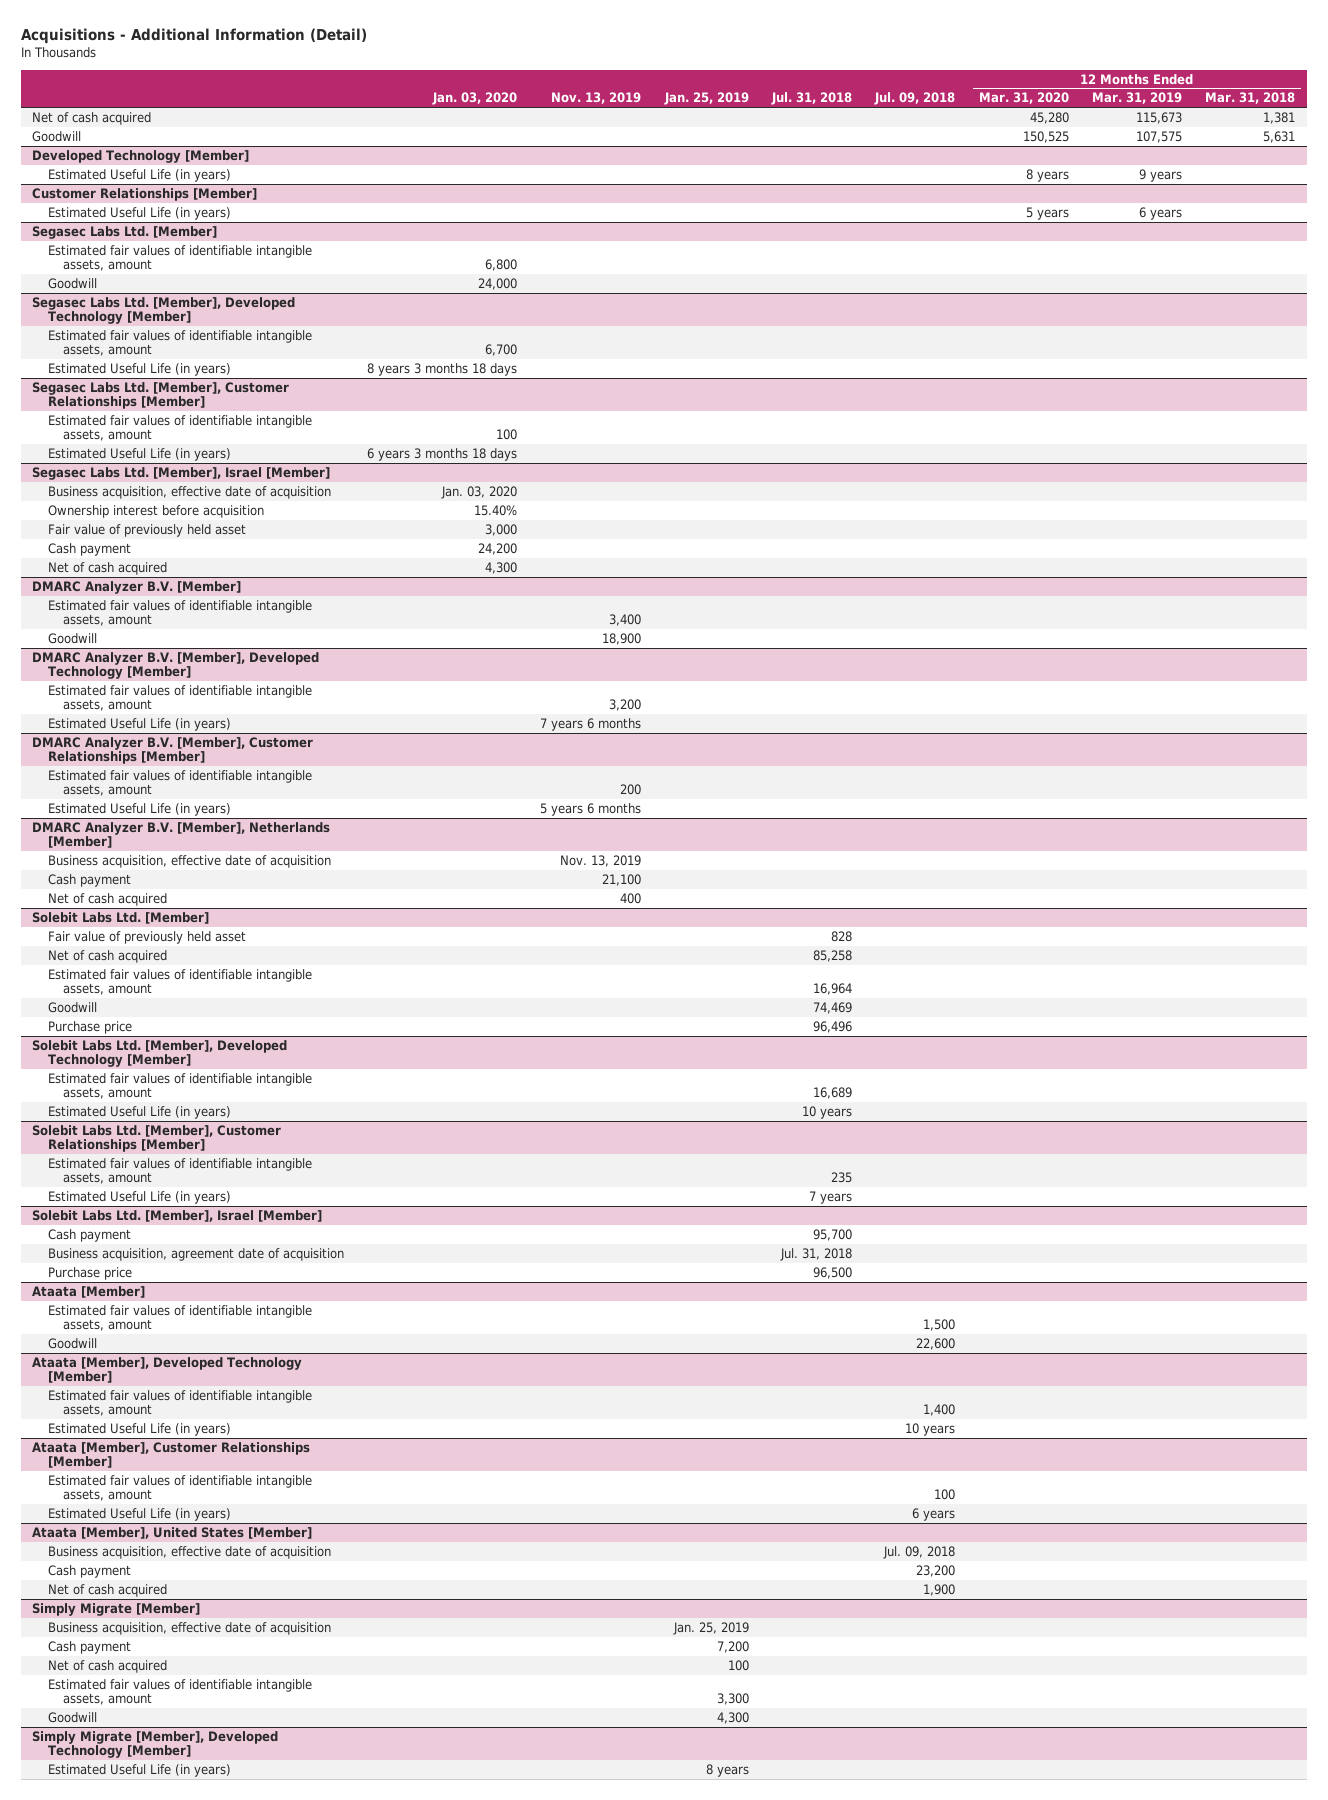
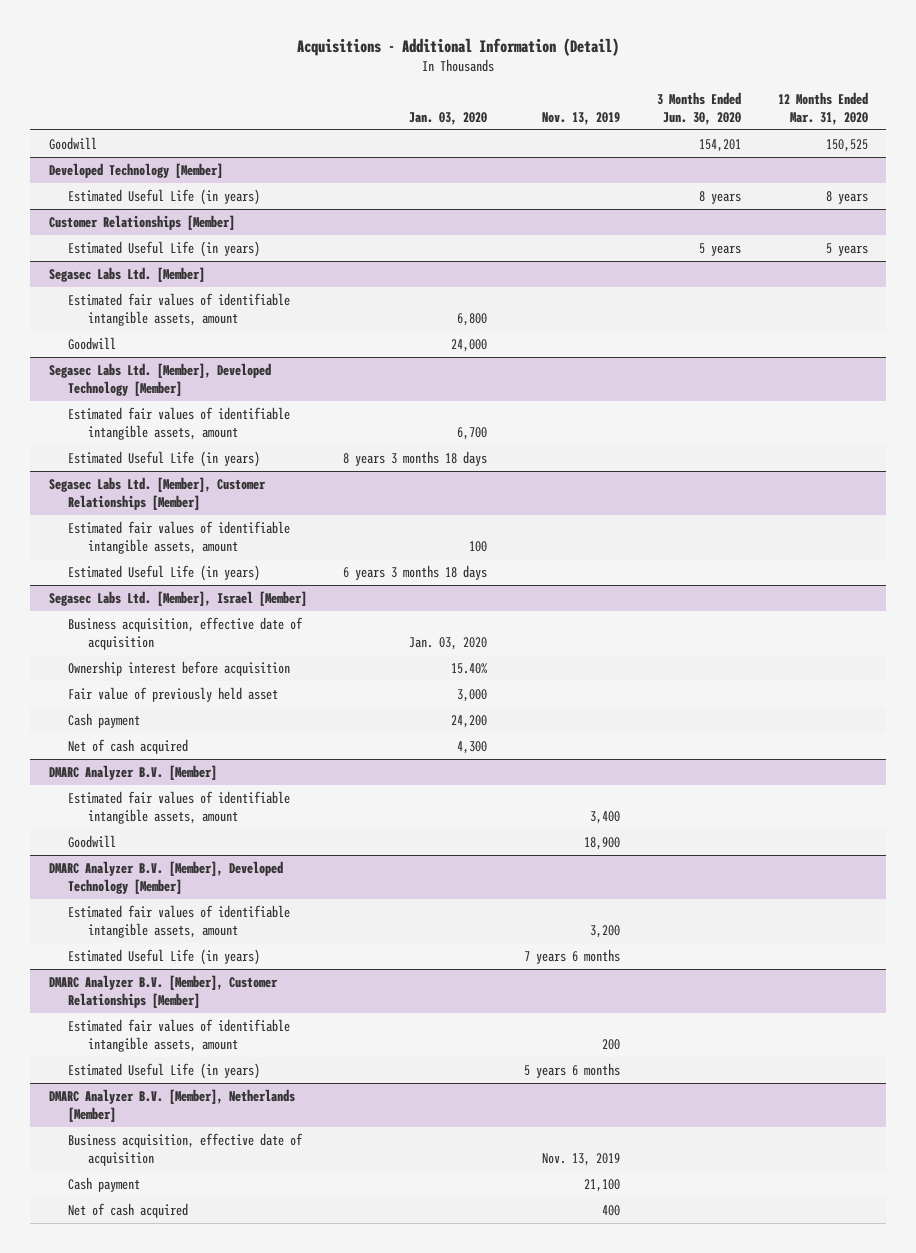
[663,92,749,106] Jan. 25, 2019 -> none
[770,92,852,106] Jul. 31, 2018 -> none
[874,92,956,106] Jul. 09, 2018 -> none
[1091,92,1182,105] Mar. 31, 2019 -> none
[1205,92,1296,105] Mar. 31, 2018 -> none
none -> [656,91,741,125] 3 Months Ended Jun. 30, 2020
[32,111,152,125] Net of cash acquired -> none
[32,911,210,924] Solebit Labs Ltd. [Member] -> none
[47,930,246,944] Fair value of previously held asset -> none
[47,949,167,963] Net of cash acquired -> none
[47,968,312,996] Estimated fair values of identifiable intangible assets, amount -> none
[47,1001,97,1013] Goodwill -> none
[47,1020,132,1034] Purchase price -> none
[32,1039,288,1068] Solebit Labs Ltd. [Member], Developed Technology [Member] -> none
[47,1072,312,1100] Estimated fair values of identifiable intangible assets, amount -> none
[47,1105,231,1119] Estimated Useful Life (in years) -> none
[32,1124,282,1153] Solebit Labs Ltd. [Member], Customer Relationships [Member] -> none
[47,1157,312,1185] Estimated fair values of identifiable intangible assets, amount -> none
[47,1190,231,1204] Estimated Useful Life (in years) -> none
[32,1209,323,1222] Solebit Labs Ltd. [Member], Israel [Member] -> none
[47,1228,131,1242] Cash payment -> none
[47,1247,344,1261] Business acquisition, agreement date of acquisition -> none
[47,1266,132,1280] Purchase price -> none
[32,1285,146,1298] Ataata [Member] -> none
[47,1304,312,1332] Estimated fair values of identifiable intangible assets, amount -> none
[47,1337,97,1349] Goodwill -> none
[32,1356,303,1384] Ataata [Member], Developed Technology [Member] -> none
[47,1389,312,1417] Estimated fair values of identifiable intangible assets, amount -> none
[47,1422,231,1436] Estimated Useful Life (in years) -> none
[32,1441,311,1469] Ataata [Member], Customer Relationships [Member] -> none
[47,1474,312,1502] Estimated fair values of identifiable intangible assets, amount -> none
[47,1507,231,1521] Estimated Useful Life (in years) -> none
[32,1526,313,1539] Ataata [Member], United States [Member] -> none
[47,1545,331,1559] Business acquisition, effective date of acquisition -> none
[47,1564,131,1578] Cash payment -> none
[47,1583,167,1597] Net of cash acquired -> none
[32,1602,201,1616] Simply Migrate [Member] -> none
[47,1621,331,1635] Business acquisition, effective date of acquisition -> none
[47,1640,131,1654] Cash payment -> none
[47,1659,167,1673] Net of cash acquired -> none
[47,1678,312,1706] Estimated fair values of identifiable intangible assets, amount -> none
[47,1711,97,1723] Goodwill -> none
[32,1730,279,1759] Simply Migrate [Member], Developed Technology [Member] -> none
[47,1763,231,1777] Estimated Useful Life (in years) -> none

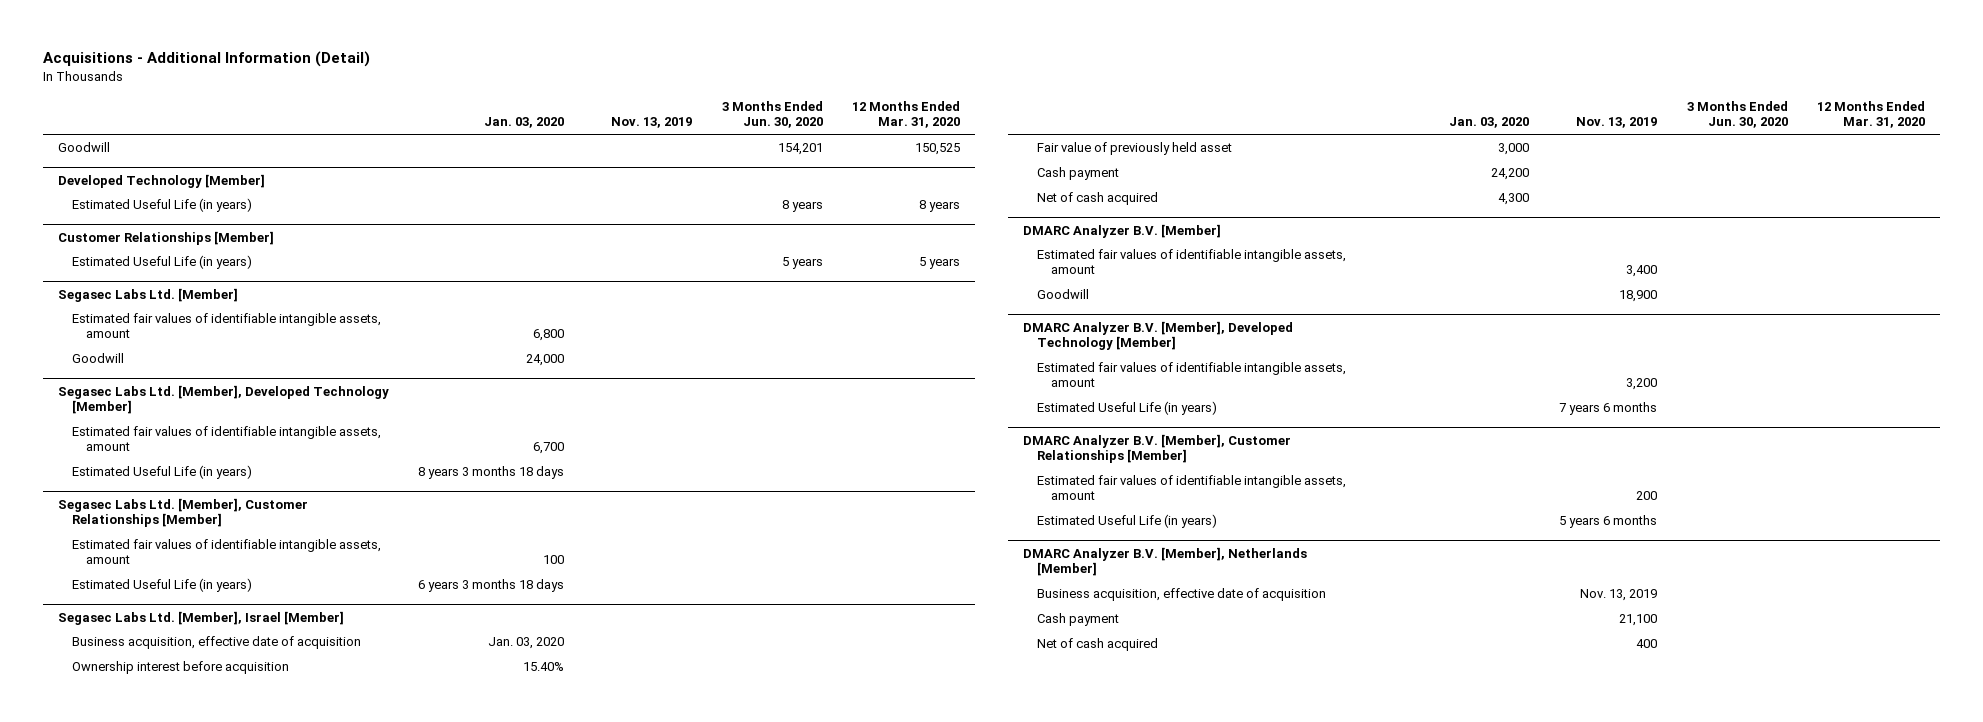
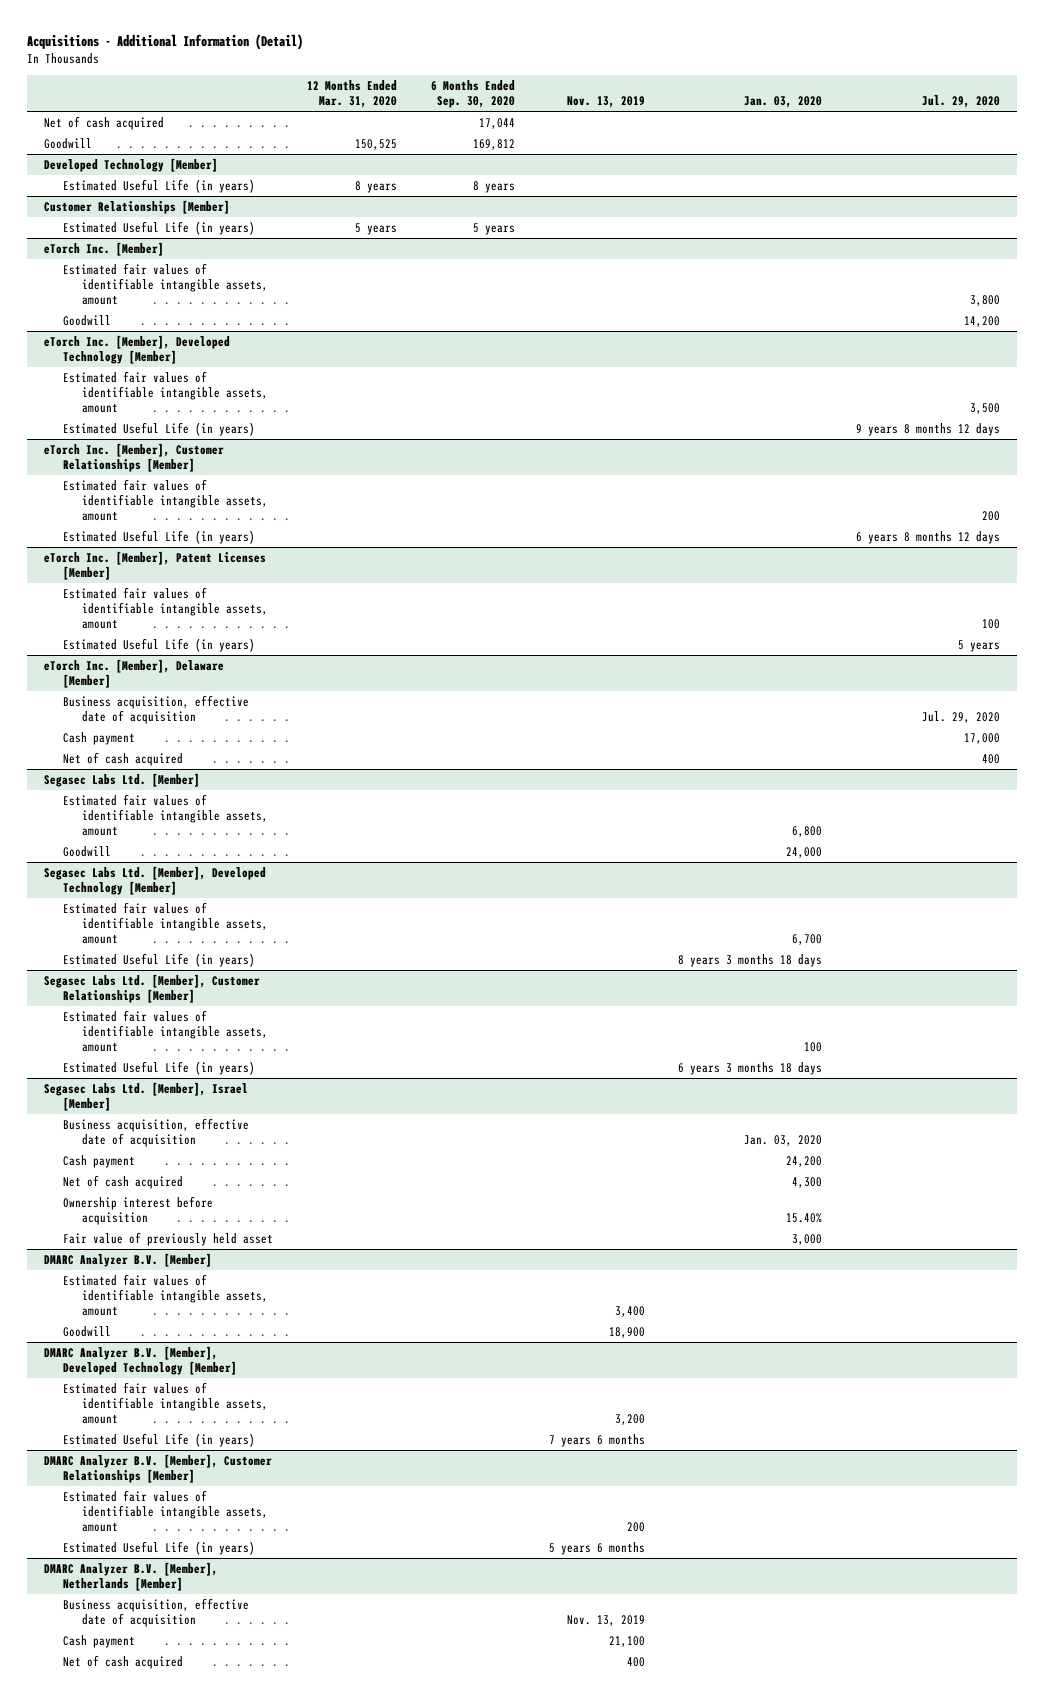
[721,101,823,129] 3 Months Ended Jun. 30, 2020 -> none
none -> [430,79,515,109] 6 Months Ended Sep. 30, 2020
none -> [922,95,1001,109] Jul. 29, 2020
none -> [43,115,164,130] Net of cash acquired
none -> [43,241,164,256] eTorch Inc. [Member]
none -> [62,262,268,306] Estimated fair values of identifiable intangible assets, amount
none -> [62,314,111,326] Goodwill
none -> [43,334,230,364] eTorch Inc. [Member], Developed Technology [Member]
none -> [62,370,268,414] Estimated fair values of identifiable intangible assets, amount
none -> [62,421,255,436] Estimated Useful Life (in years)
none -> [43,442,224,472] eTorch Inc. [Member], Customer Relationships [Member]
none -> [62,478,268,522] Estimated fair values of identifiable intangible assets, amount
none -> [62,529,255,544] Estimated Useful Life (in years)
none -> [43,550,266,580] eTorch Inc. [Member], Patent Licenses [Member]
none -> [62,586,268,630] Estimated fair values of identifiable intangible assets, amount
none -> [62,637,255,652] Estimated Useful Life (in years)
none -> [43,658,224,688] eTorch Inc. [Member], Delaware [Member]
none -> [62,694,249,724] Business acquisition, effective date of acquisition
none -> [62,731,135,745] Cash payment
none -> [62,751,183,766] Net of cash acquired
[71,661,289,675] Ownership interest before acquisition -> [62,1195,213,1225] Ownership interest before acquisition
[1036,142,1232,156] Fair value of previously held asset -> [62,1231,273,1246] Fair value of previously held asset

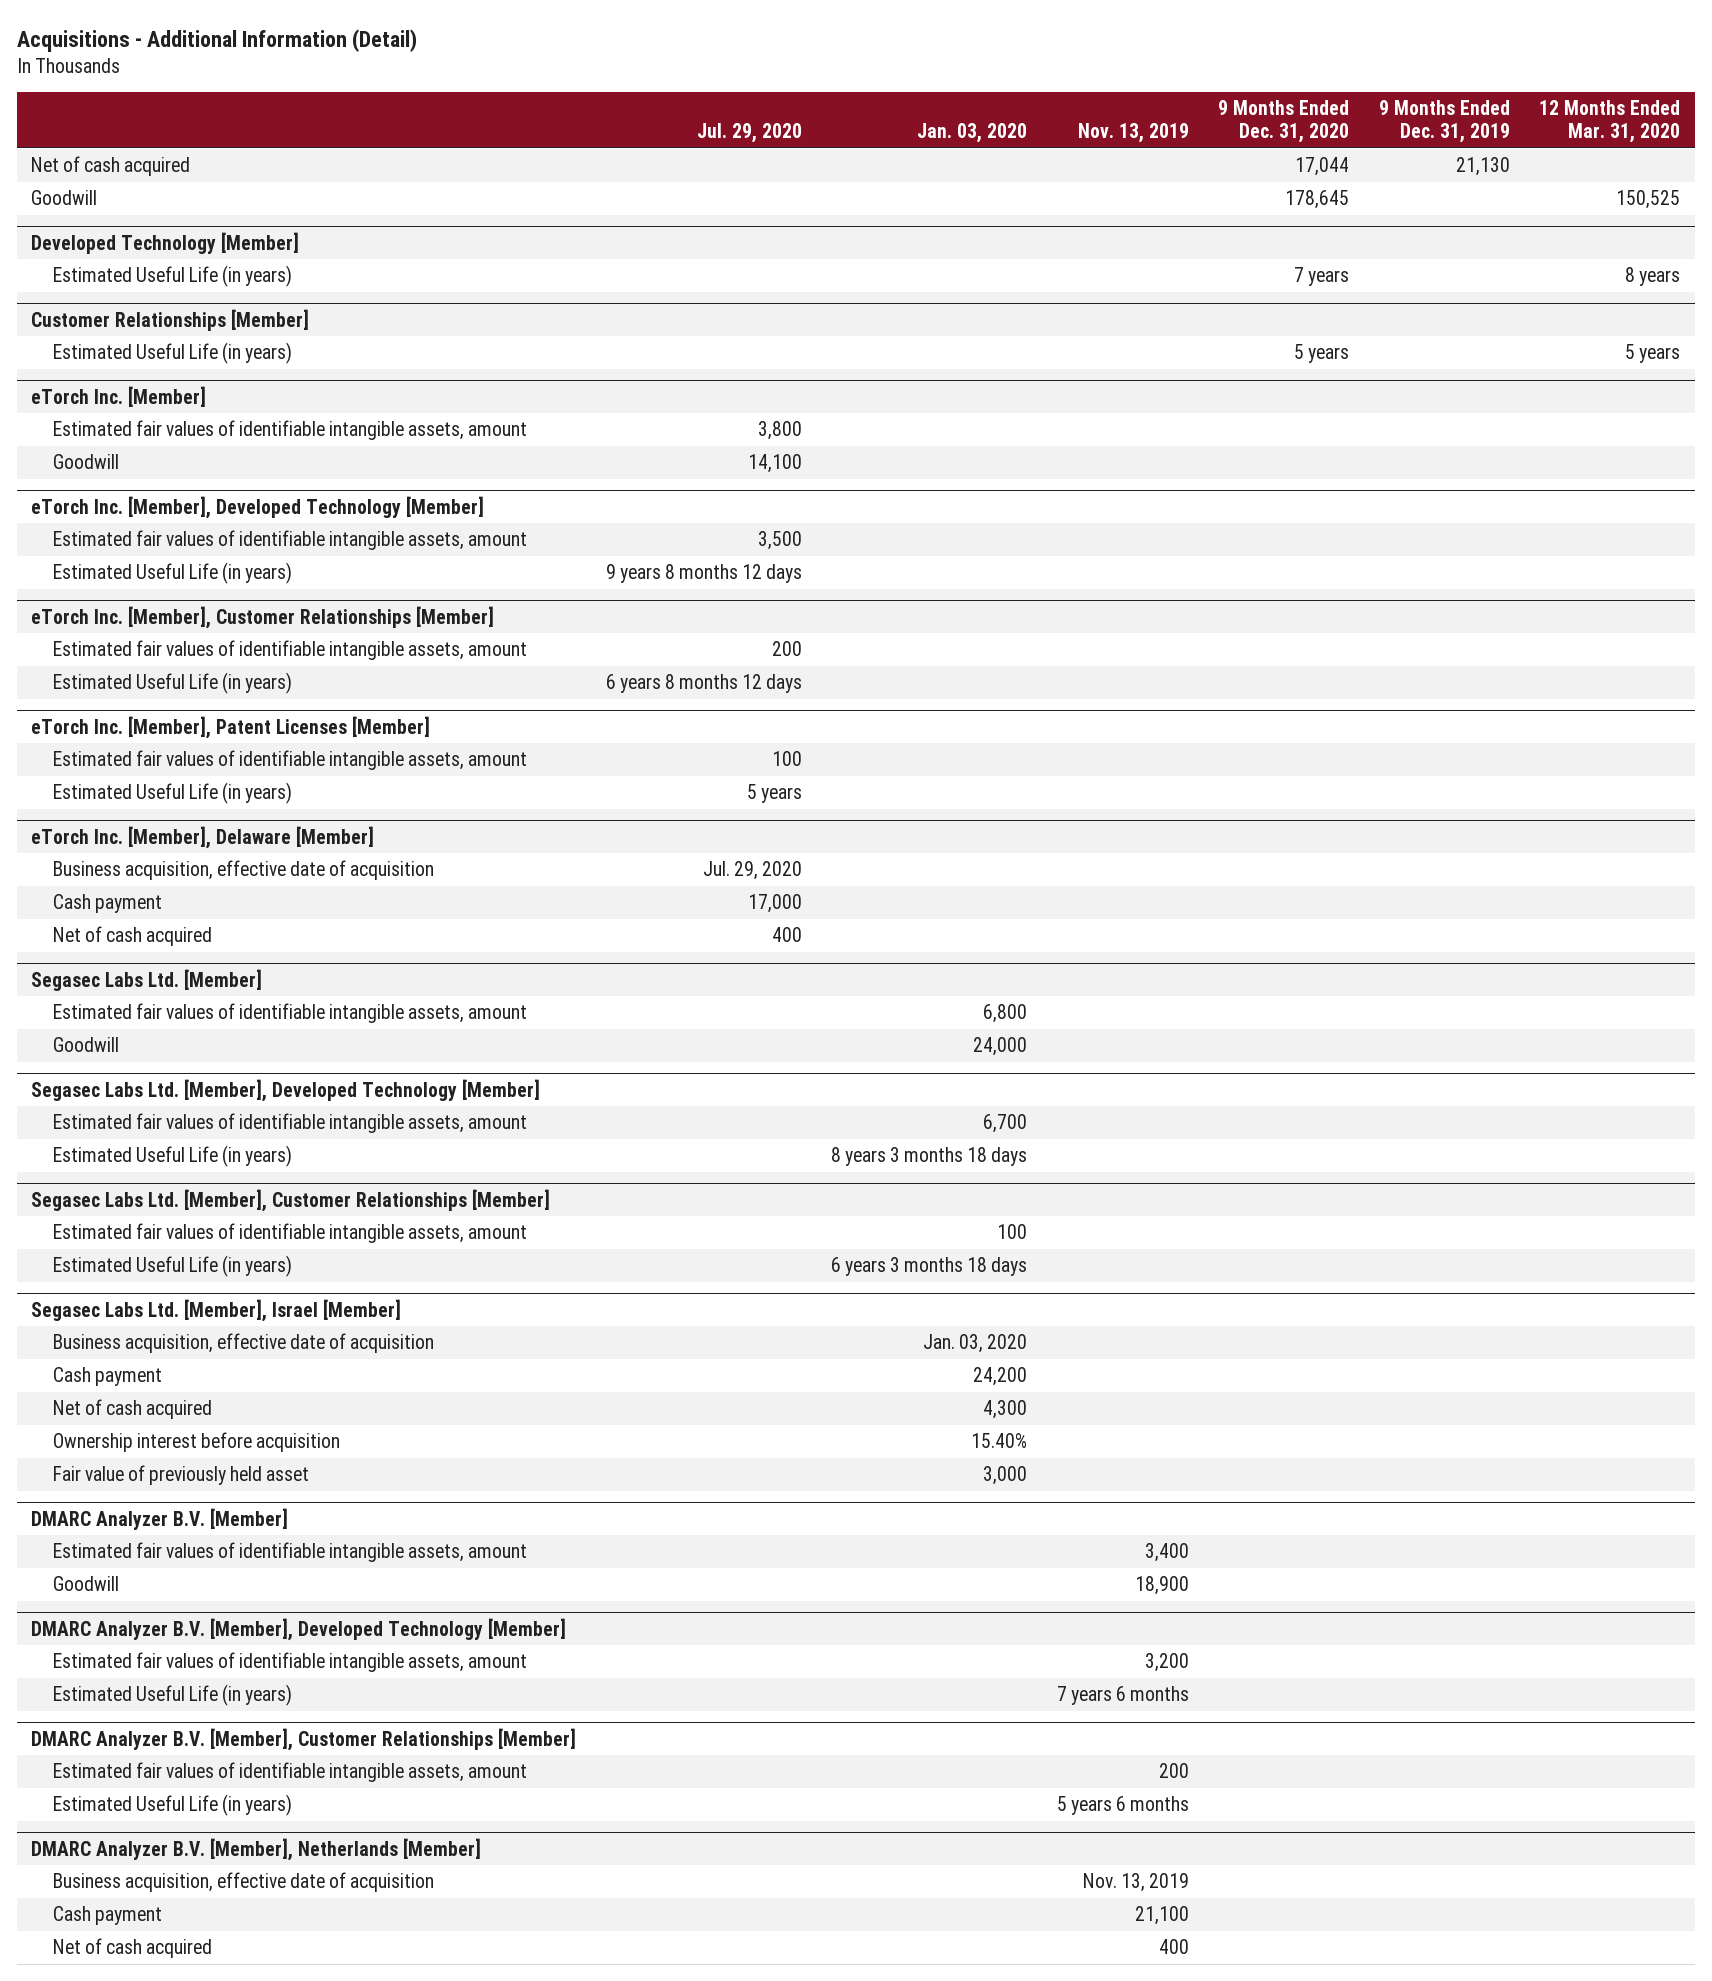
[430,79,515,109] 6 Months Ended Sep. 30, 2020 -> none
none -> [1218,100,1350,144] 9 Months Ended Dec. 31, 2020
none -> [1378,100,1510,144] 9 Months Ended Dec. 31, 2019
[964,315,1001,327] 14,200 -> [747,454,802,474] 14,100

